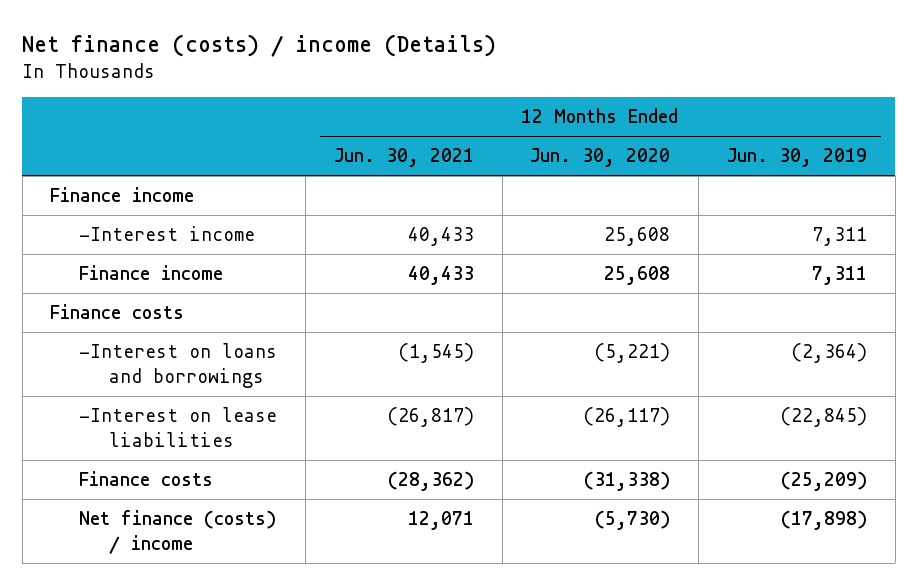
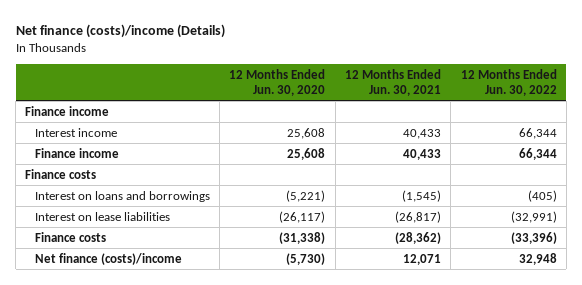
[22,33,497,57] Net finance (costs) / income (Details) -> [15,23,225,38] Net finance (costs)/income (Details)
[726,148,867,168] Jun. 30, 2019 -> none
none -> [460,68,557,96] 12 Months Ended Jun. 30, 2022
[79,226,256,242] -Interest income -> [34,127,117,137] Interest income
[79,343,278,388] -Interest on loans and borrowings -> [34,190,210,202] Interest on loans and borrowings
[79,407,278,447] -Interest on lease liabilities -> [34,211,170,221] Interest on lease liabilities
[79,510,277,554] Net finance (costs) / income -> [34,252,182,265] Net finance (costs)/income

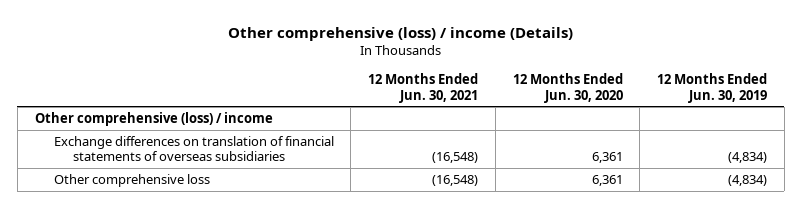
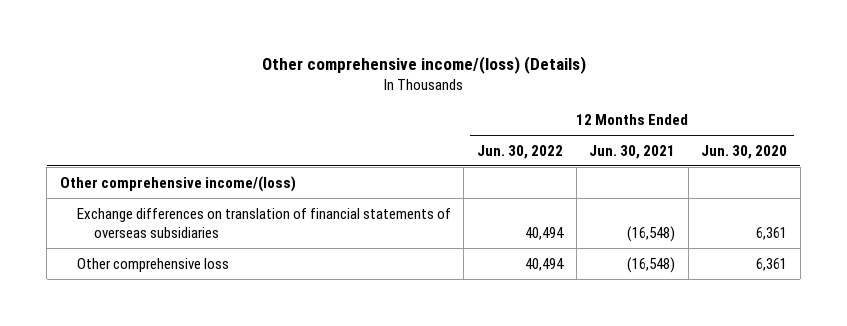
[227,26,573,41] Other comprehensive (loss) / income (Details) -> [261,55,586,74] Other comprehensive income/(loss) (Details)
[657,73,768,103] 12 Months Ended Jun. 30, 2019 -> none
none -> [477,144,564,159] Jun. 30, 2022
[34,112,273,127] Other comprehensive (loss) / income -> [59,175,296,192] Other comprehensive income/(loss)

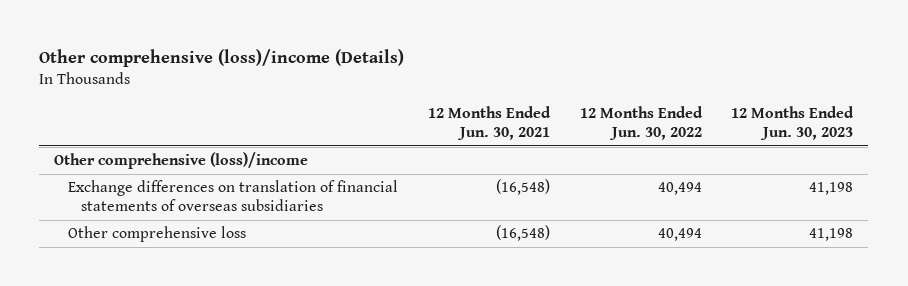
[261,55,586,74] Other comprehensive income/(loss) (Details) -> [39,49,405,68] Other comprehensive (loss)/income (Details)
[701,144,788,159] Jun. 30, 2020 -> none
none -> [731,105,855,140] 12 Months Ended Jun. 30, 2023
[59,175,296,192] Other comprehensive income/(loss) -> [54,152,309,170] Other comprehensive (loss)/income

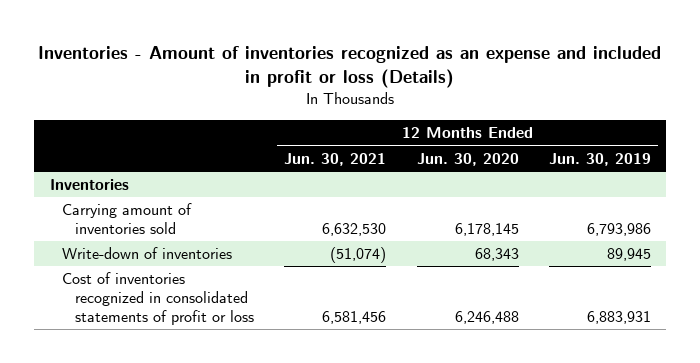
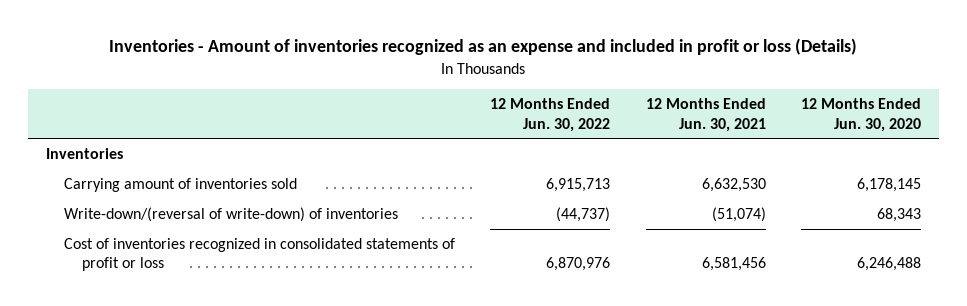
[548,152,651,166] Jun. 30, 2019 -> none
none -> [490,98,611,132] 12 Months Ended Jun. 30, 2022
[62,247,233,260] Write-down of inventories -> [64,206,399,222] Write-down/(reversal of write-down) of inventories

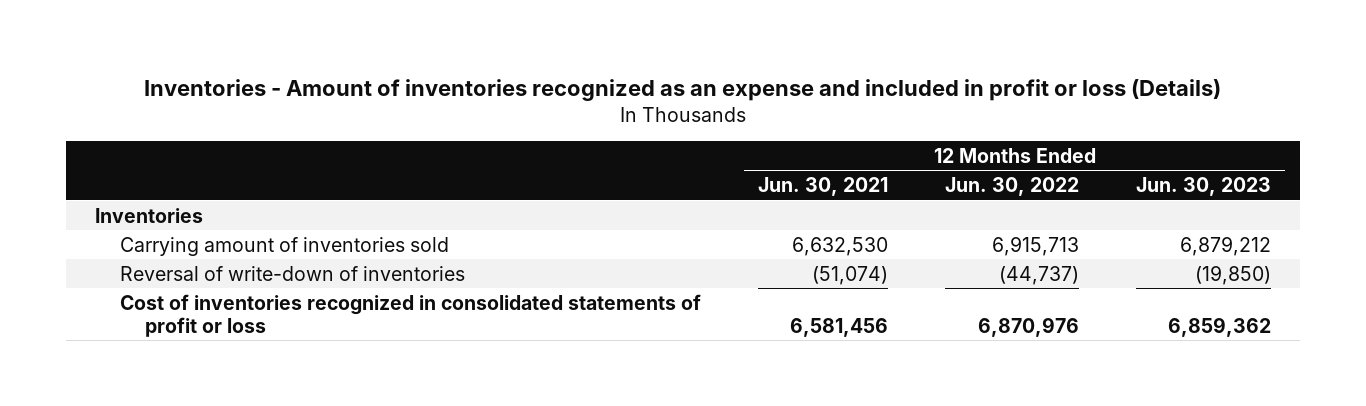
[800,98,921,132] 12 Months Ended Jun. 30, 2020 -> none
none -> [1136,177,1272,197] Jun. 30, 2023
[64,206,399,222] Write-down/(reversal of write-down) of inventories -> [119,265,465,281] Reversal of write-down of inventories

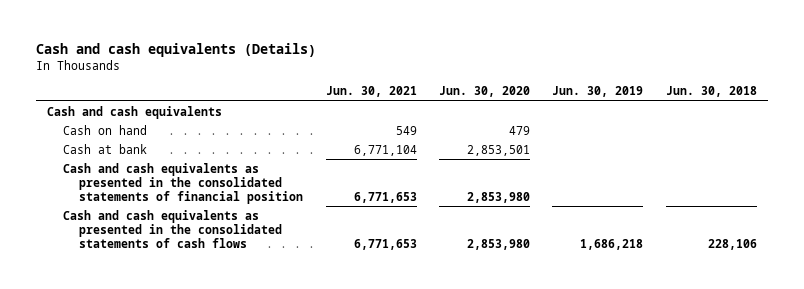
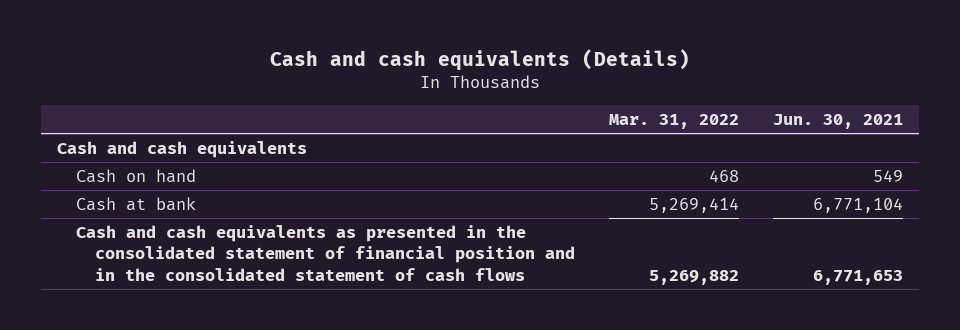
[439,86,531,98] Jun. 30, 2020 -> none
[552,86,644,98] Jun. 30, 2019 -> none
[665,86,757,98] Jun. 30, 2018 -> none
none -> [608,113,739,129] Mar. 31, 2022
[63,209,283,248] Cash and cash equivalents as presented in the consolidated statements of cash flows -> none
[63,162,304,204] Cash and cash equivalents as presented in the consolidated statements of financial position -> [76,224,576,281] Cash and cash equivalents as presented in the consolidated statement of financial position and in the consolidated statement of cash flows

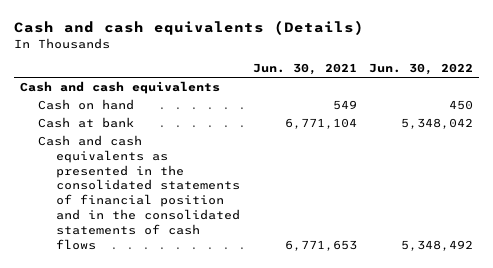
[608,113,739,129] Mar. 31, 2022 -> none
none -> [368,63,473,76] Jun. 30, 2022
[76,224,576,281] Cash and cash equivalents as presented in the consolidated statement of financial position and in the consolidated statement of cash flows -> [38,134,241,250] Cash and cash equivalents as presented in the consolidated statements of financial position and in the consolidated statements of cash flows

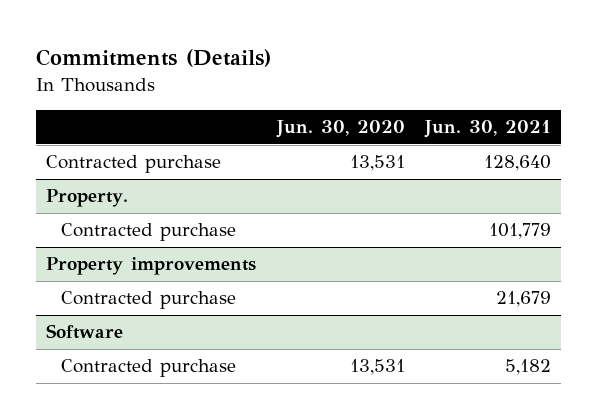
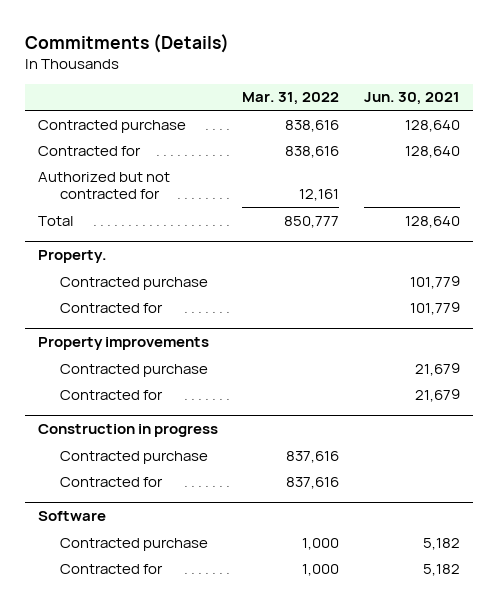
[275,120,405,139] Jun. 30, 2020 -> none
none -> [242,92,340,106] Mar. 31, 2022
none -> [37,145,141,156] Contracted for
none -> [37,171,170,199] Authorized but not contracted for
none -> [37,215,74,226] Total
none -> [59,302,163,313] Contracted for
none -> [59,389,163,400] Contracted for
none -> [37,424,218,438] Construction in progress
none -> [59,450,208,464] Contracted purchase
none -> [59,476,163,487] Contracted for
none -> [59,563,163,574] Contracted for

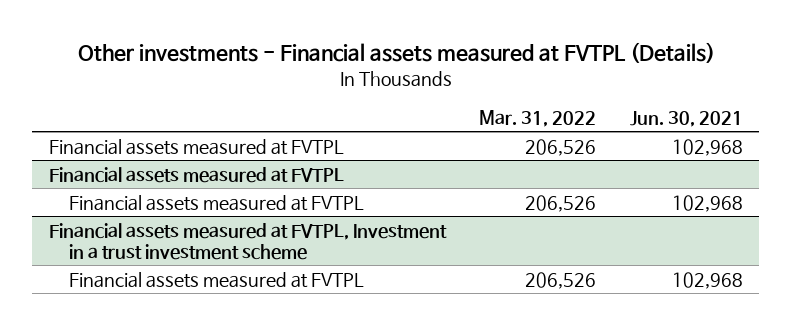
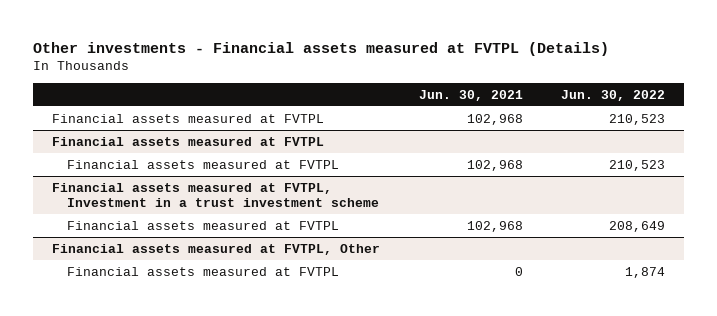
[479,109,597,127] Mar. 31, 2022 -> none
none -> [561,89,666,101] Jun. 30, 2022
none -> [51,243,380,255] Financial assets measured at FVTPL, Other
none -> [66,266,339,276] Financial assets measured at FVTPL

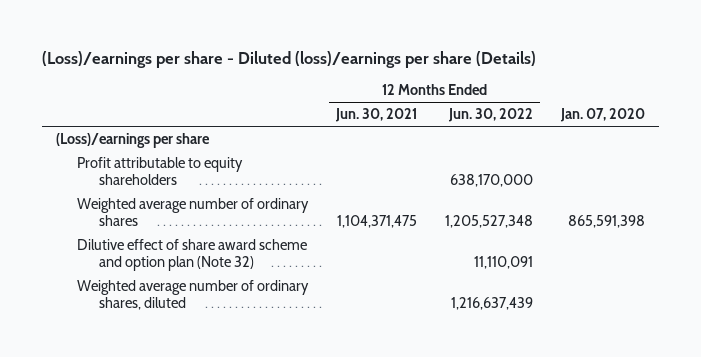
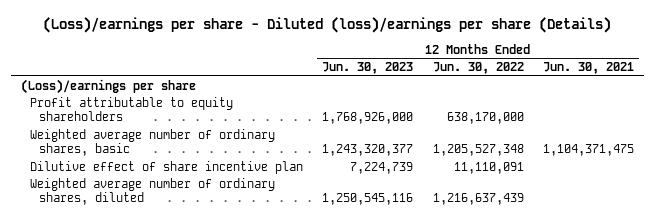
[559,108,645,123] Jan. 07, 2020 -> none
none -> [322,62,414,75] Jun. 30, 2023
[77,197,310,227] Weighted average number of ordinary shares -> [29,128,275,156] Weighted average number of ordinary shares, basic
[77,238,308,272] Dilutive effect of share award scheme and option plan (Note 32) -> [29,160,303,174] Dilutive effect of share incentive plan

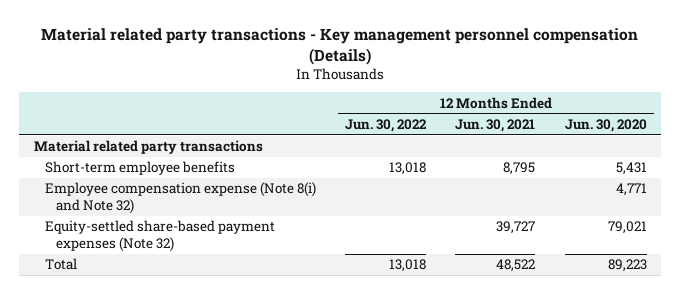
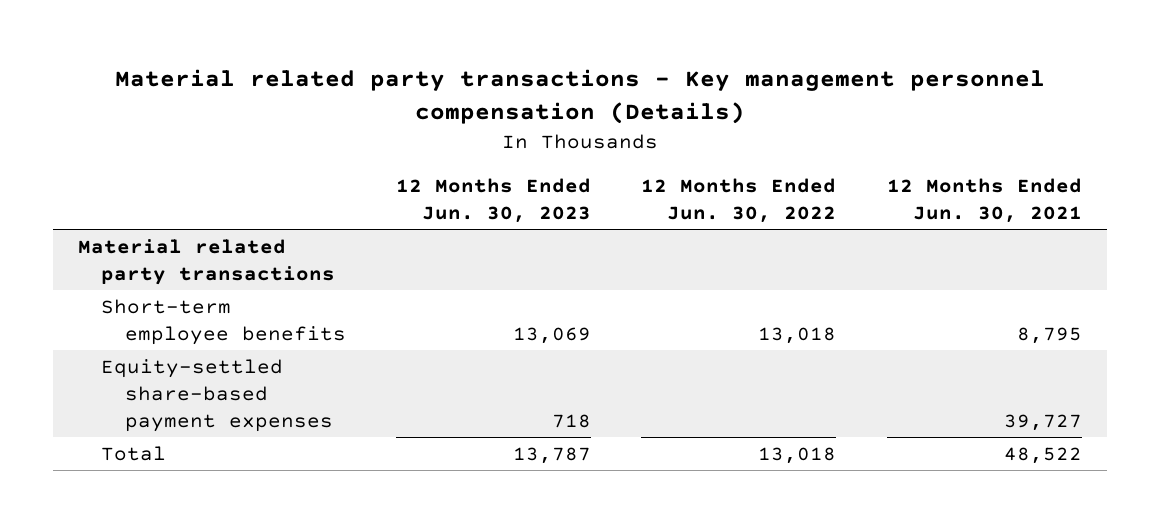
[564,118,647,132] Jun. 30, 2020 -> none
none -> [395,177,591,223] 12 Months Ended Jun. 30, 2023
[45,182,317,215] Employee compensation expense (Note 8(i) and Note 32) -> none
[45,220,276,253] Equity-settled share-based payment expenses (Note 32) -> [101,358,333,432] Equity-settled share-based payment expenses

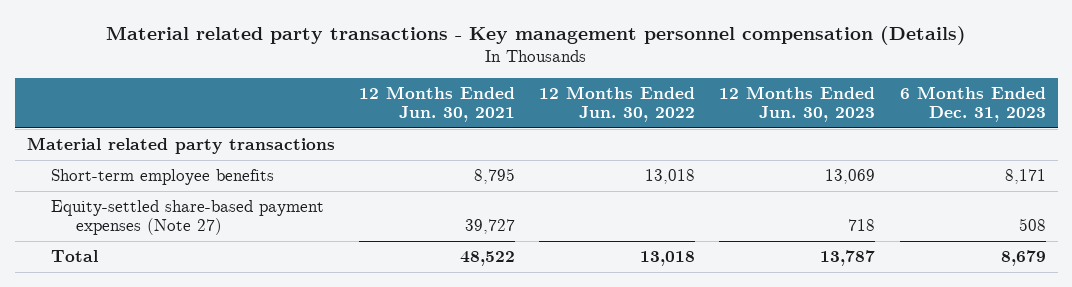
none -> [899,85,1046,123] 6 Months Ended Dec. 31, 2023
[101,358,333,432] Equity-settled share-based payment expenses -> [51,199,325,236] Equity-settled share-based payment expenses (Note 27)

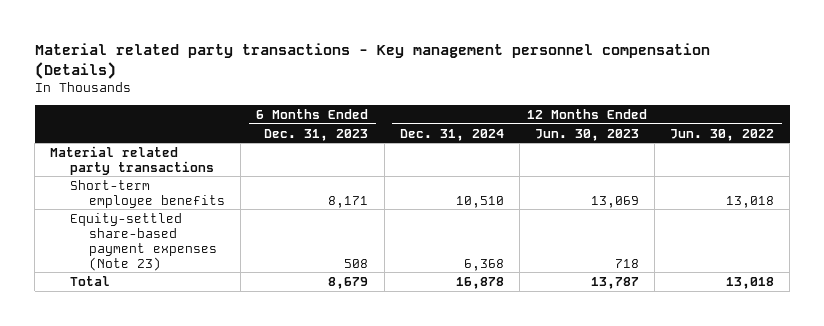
[358,85,515,123] 12 Months Ended Jun. 30, 2021 -> none
none -> [399,128,504,141] Dec. 31, 2024
[51,199,325,236] Equity-settled share-based payment expenses (Note 27) -> [69,212,218,271] Equity-settled share-based payment expenses (Note 23)

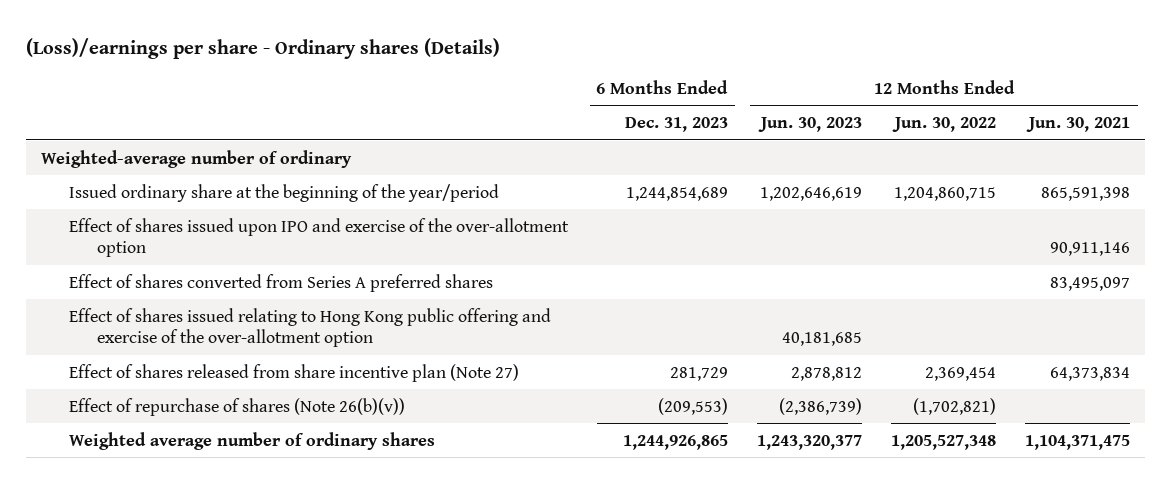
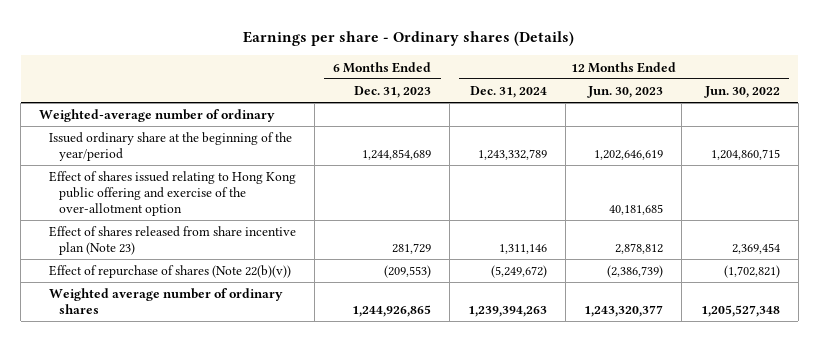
[26,37,501,59] (Loss)/earnings per share - Ordinary shares (Details) -> [243,30,575,46] Earnings per share - Ordinary shares (Details)
[1026,117,1131,133] Jun. 30, 2021 -> none
none -> [470,85,548,98] Dec. 31, 2024
[68,217,569,258] Effect of shares issued upon IPO and exercise of the over-allotment option -> none
[68,273,493,292] Effect of shares converted from Series A preferred shares -> none
[68,363,519,382] Effect of shares released from share incentive plan (Note 27) -> [49,226,297,256] Effect of shares released from share incentive plan (Note 23)
[68,397,405,416] Effect of repurchase of shares (Note 26(b)(v)) -> [49,265,292,279] Effect of repurchase of shares (Note 22(b)(v))

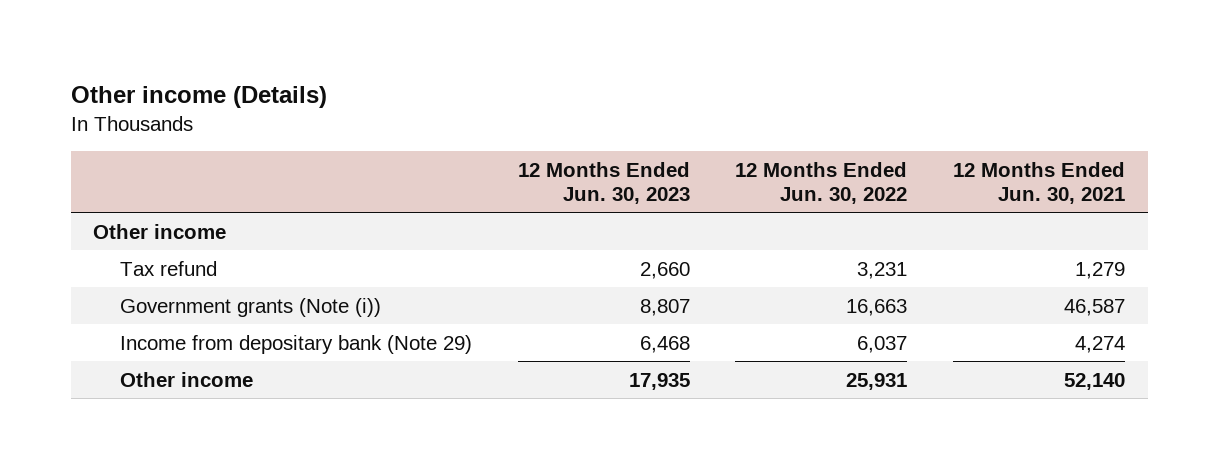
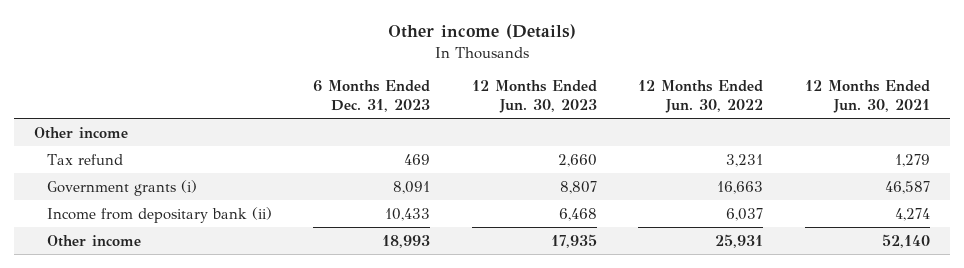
none -> [313,80,431,113] 6 Months Ended Dec. 31, 2023
[119,297,381,317] Government grants (Note (i)) -> [47,179,198,196] Government grants (i)
[119,334,472,354] Income from depositary bank (Note 29) -> [47,206,273,223] Income from depositary bank (ii)

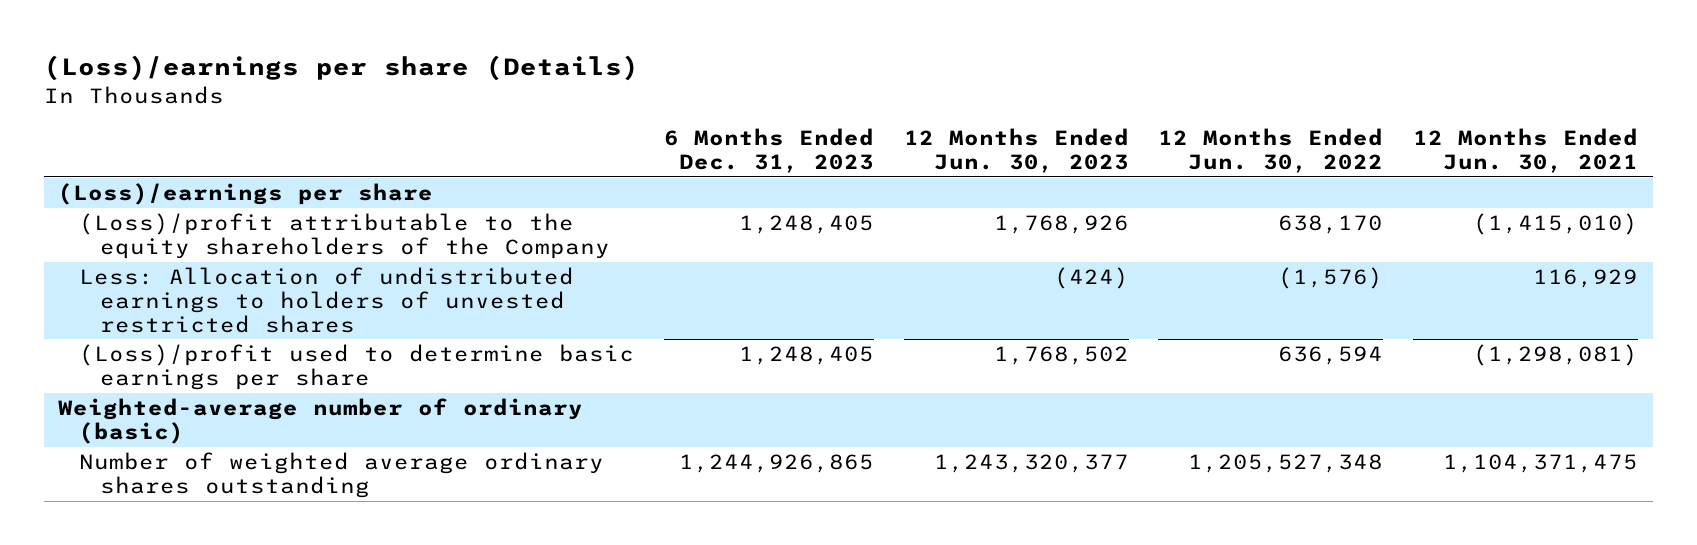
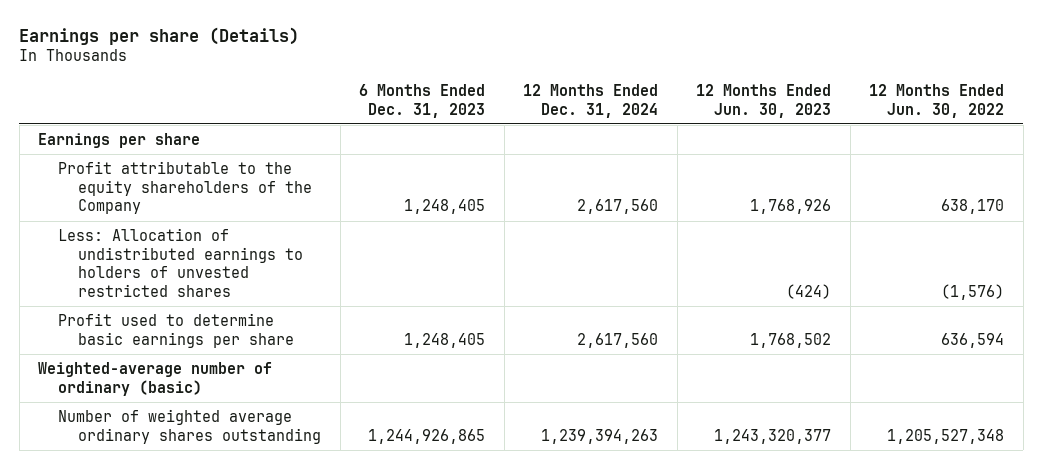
[43,55,639,82] (Loss)/earnings per share (Details) -> [19,26,300,45] Earnings per share (Details)
[1413,128,1639,174] 12 Months Ended Jun. 30, 2021 -> none
none -> [523,83,659,118] 12 Months Ended Dec. 31, 2024
[58,182,434,205] (Loss)/earnings per share -> [38,132,201,148] Earnings per share
[79,212,611,259] (Loss)/profit attributable to the equity shareholders of the Company -> [58,160,313,215] Profit attributable to the equity shareholders of the Company
[79,343,635,390] (Loss)/profit used to determine basic earnings per share -> [58,312,295,348] Profit used to determine basic earnings per share

